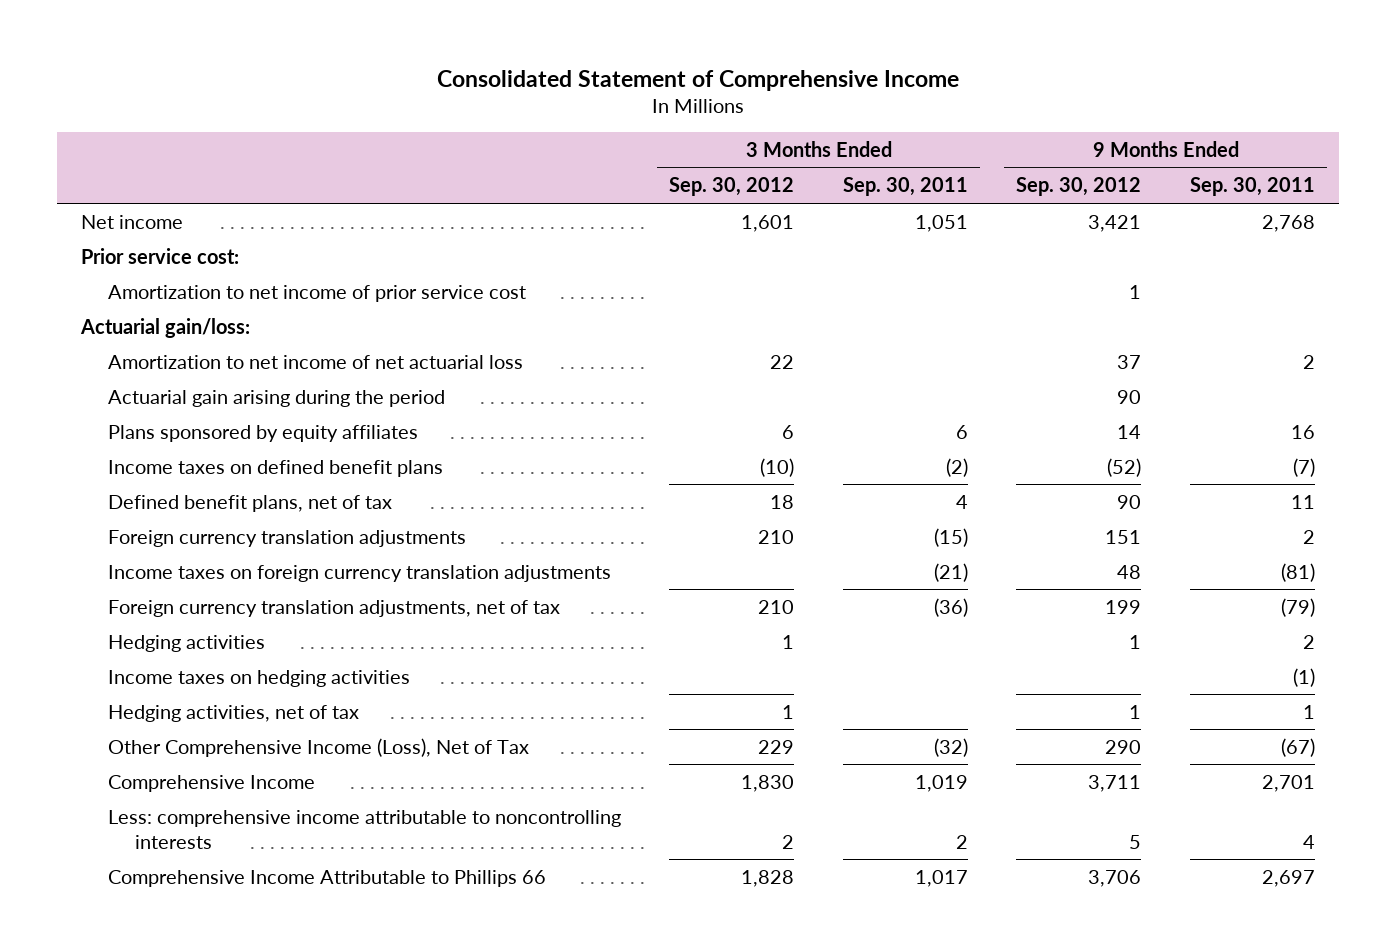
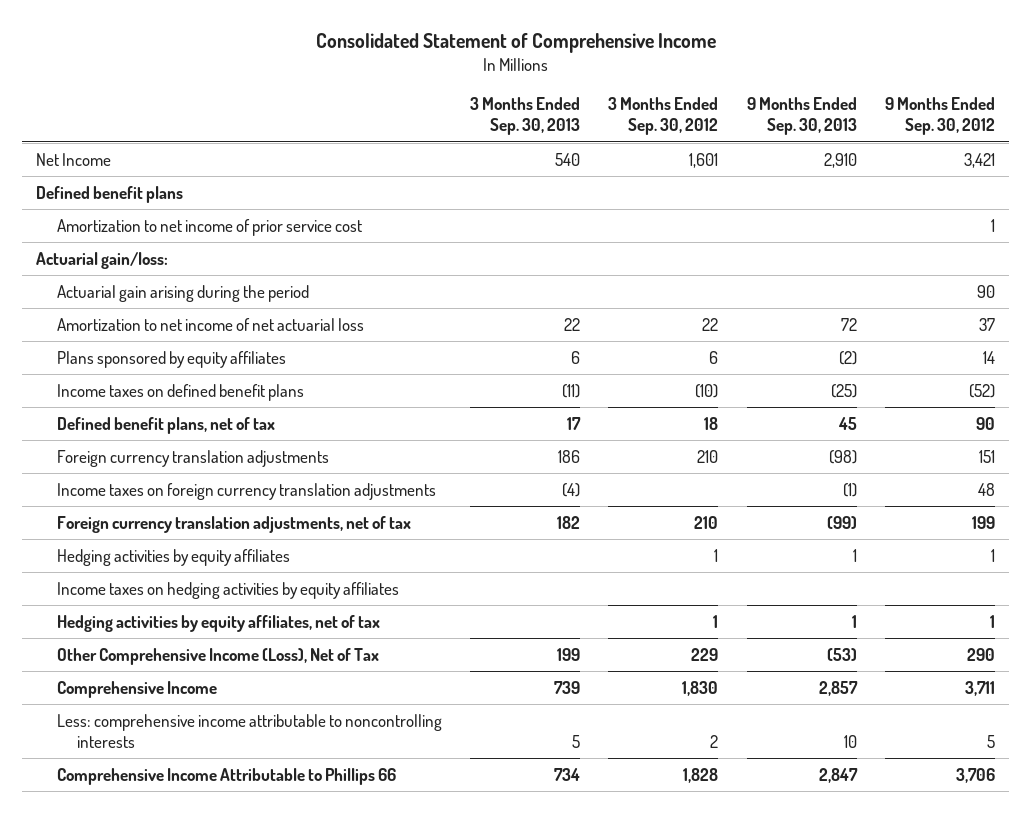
[842,177,968,197] Sep. 30, 2011 -> none
[1190,177,1316,197] Sep. 30, 2011 -> none
none -> [469,97,580,136] 3 Months Ended Sep. 30, 2013
none -> [746,97,857,136] 9 Months Ended Sep. 30, 2013
[80,247,239,264] Prior service cost: -> none
[80,214,183,229] Net income -> [36,152,112,166] Net Income
none -> [36,185,184,203] Defined benefit plans
[107,354,523,369] Amortization to net income of net actuarial loss -> [56,317,364,331] Amortization to net income of net actuarial loss
[107,634,265,652] Hedging activities -> [56,548,290,566] Hedging activities by equity affiliates
[107,669,410,687] Income taxes on hedging activities -> [56,581,399,599] Income taxes on hedging activities by equity affiliates
[107,704,359,722] Hedging activities, net of tax -> [56,614,380,632] Hedging activities by equity affiliates, net of tax

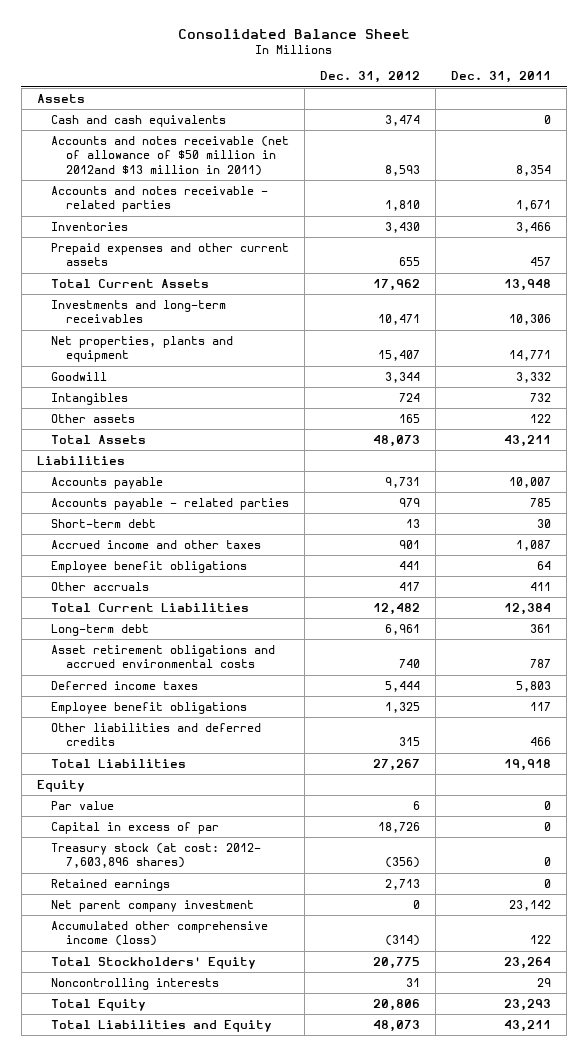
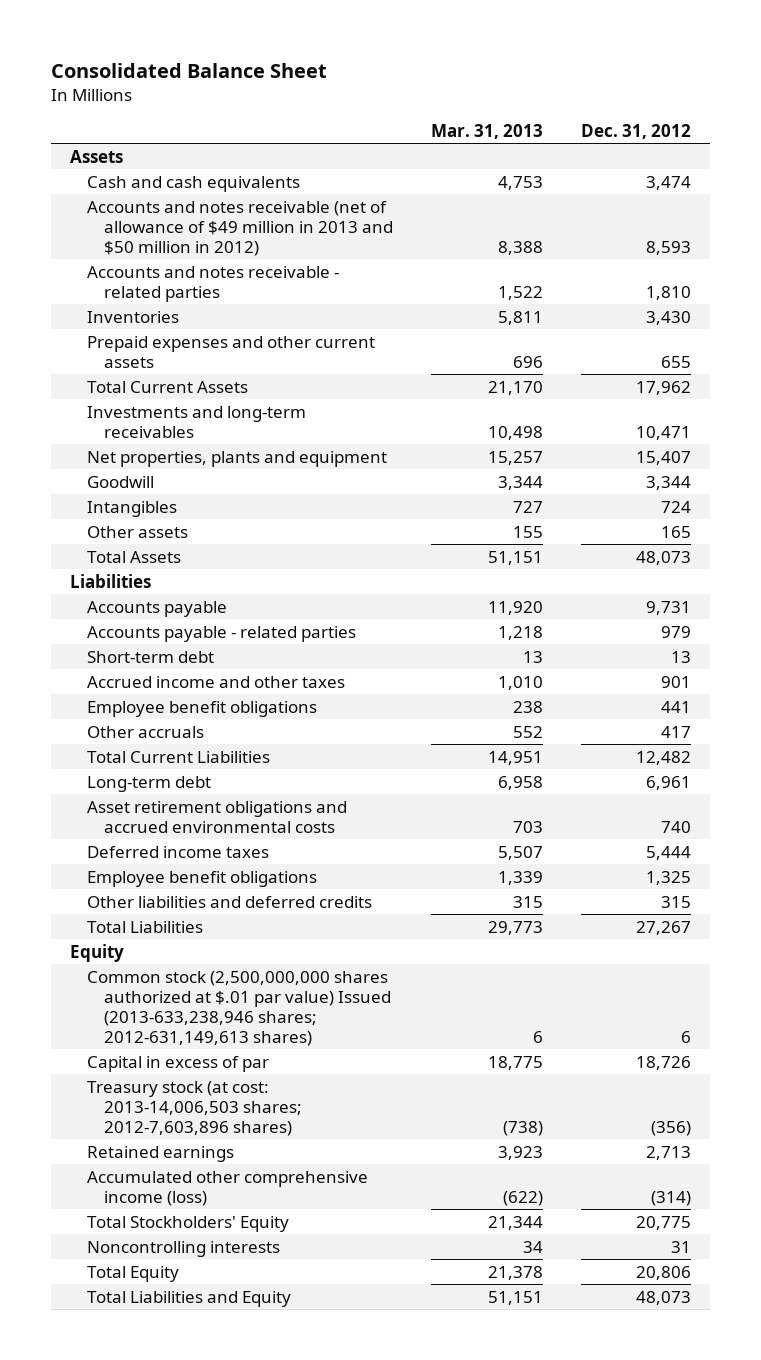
[451,71,552,84] Dec. 31, 2011 -> none
none -> [430,123,543,139] Mar. 31, 2013
[51,135,290,176] Accounts and notes receivable (net of allowance of $50 million in 2012and $13 million in 2011) -> [86,200,394,256] Accounts and notes receivable (net of allowance of $49 million in 2013 and $50 million in 2012)
[51,800,115,810] Par value -> [86,970,392,1046] Common stock (2,500,000,000 shares authorized at $.01 par value) Issued (2013-633,238,946 shares; 2012-631,149,613 shares)
[51,842,262,869] Treasury stock (at cost: 2012- 7,603,896 shares) -> [86,1080,303,1136] Treasury stock (at cost: 2013-14,006,503 shares; 2012-7,603,896 shares)
[51,899,255,912] Net parent company investment -> none

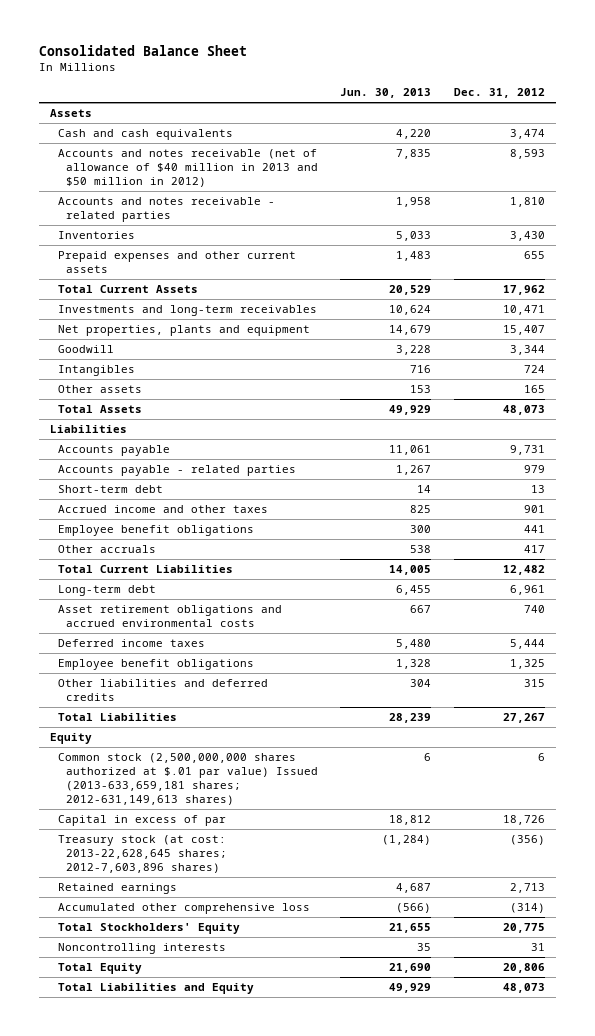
[430,123,543,139] Mar. 31, 2013 -> none
none -> [340,88,432,99] Jun. 30, 2013
[86,200,394,256] Accounts and notes receivable (net of allowance of $49 million in 2013 and $50 million in 2012) -> [57,149,318,187] Accounts and notes receivable (net of allowance of $40 million in 2013 and $50 million in 2012)
[86,970,392,1046] Common stock (2,500,000,000 shares authorized at $.01 par value) Issued (2013-633,238,946 shares; 2012-631,149,613 shares) -> [57,753,318,805] Common stock (2,500,000,000 shares authorized at $.01 par value) Issued (2013-633,659,181 shares; 2012-631,149,613 shares)
[86,1080,303,1136] Treasury stock (at cost: 2013-14,006,503 shares; 2012-7,603,896 shares) -> [57,835,227,873] Treasury stock (at cost: 2013-22,628,645 shares; 2012-7,603,896 shares)
[86,1170,368,1206] Accumulated other comprehensive income (loss) -> [57,903,310,915] Accumulated other comprehensive loss

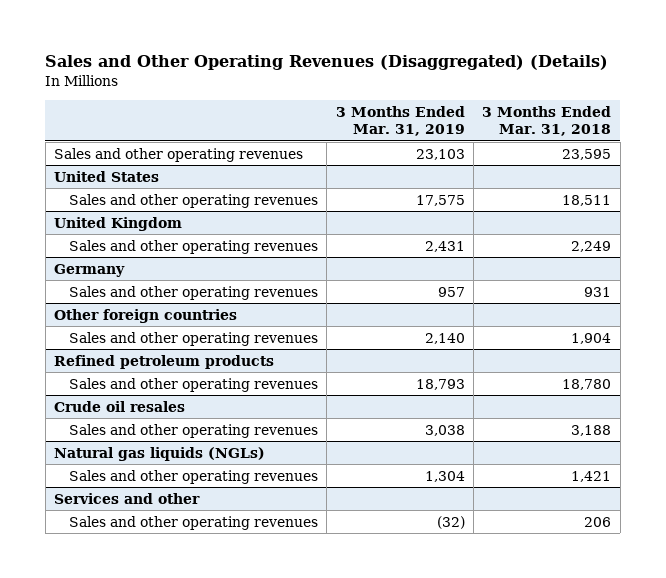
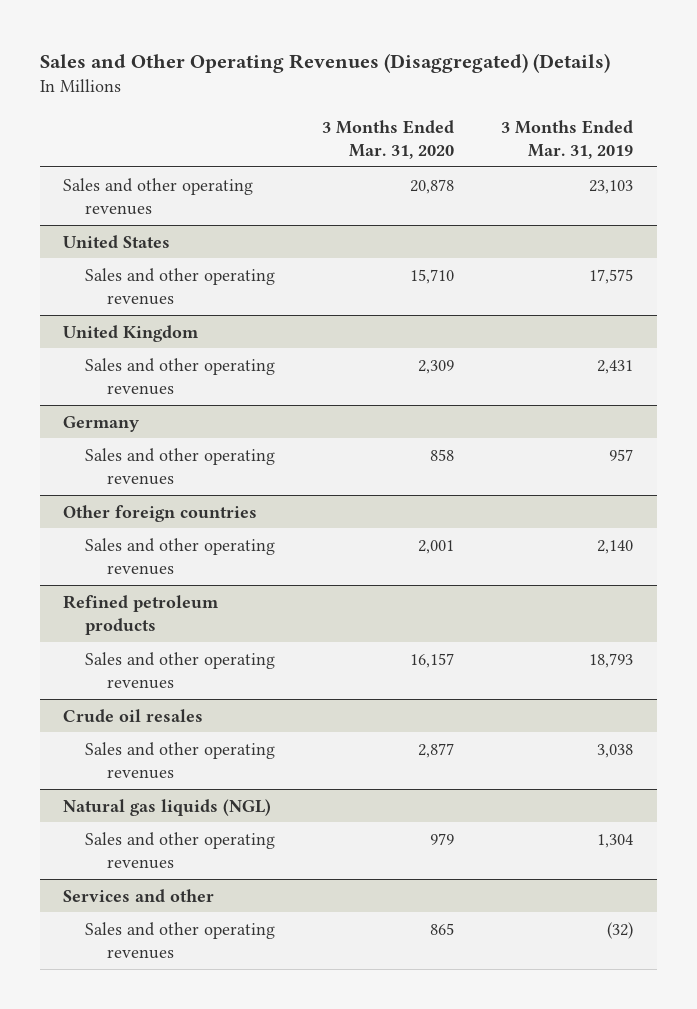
[482,106,612,137] 3 Months Ended Mar. 31, 2018 -> none
none -> [322,119,455,160] 3 Months Ended Mar. 31, 2020
[54,446,266,461] Natural gas liquids (NGLs) -> [63,798,272,816] Natural gas liquids (NGL)

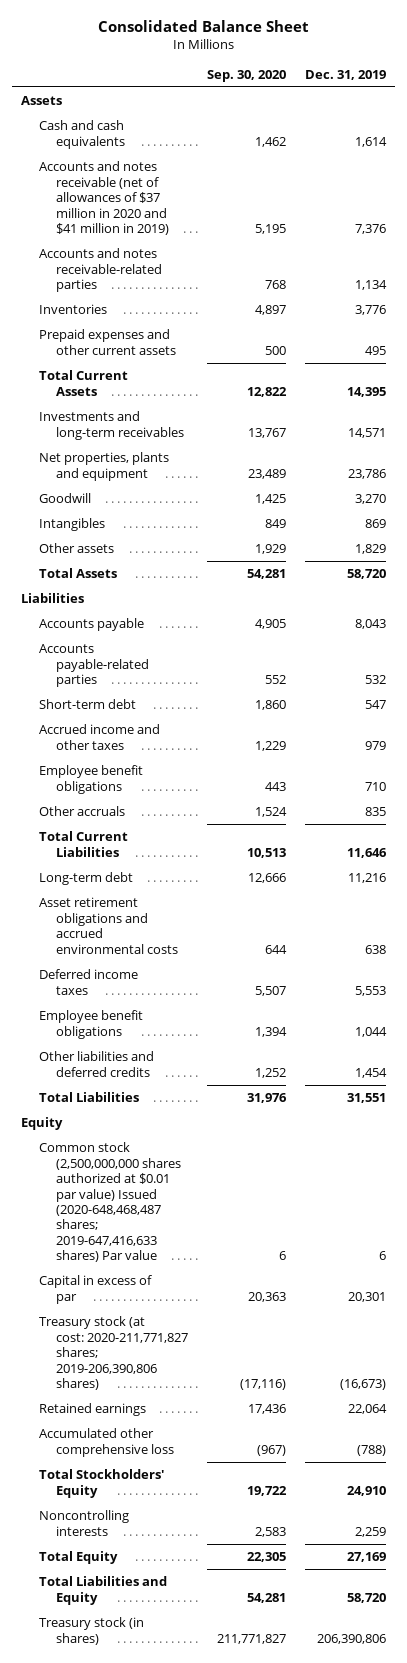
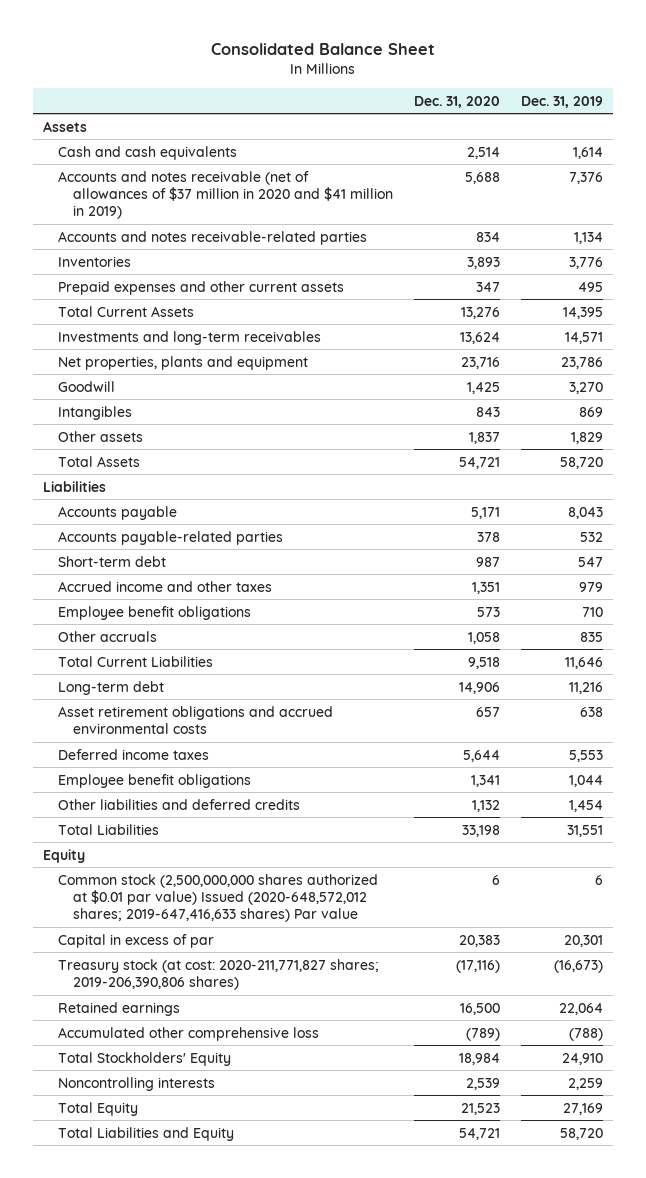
[207,69,287,82] Sep. 30, 2020 -> none
none -> [414,95,501,108] Dec. 31, 2020
[38,1142,182,1263] Common stock (2,500,000,000 shares authorized at $0.01 par value) Issued (2020-648,468,487 shares; 2019-647,416,633 shares) Par value -> [58,873,379,923] Common stock (2,500,000,000 shares authorized at $0.01 par value) Issued (2020-648,572,012 shares; 2019-647,416,633 shares) Par value
[38,1617,144,1645] Treasury stock (in shares) -> none

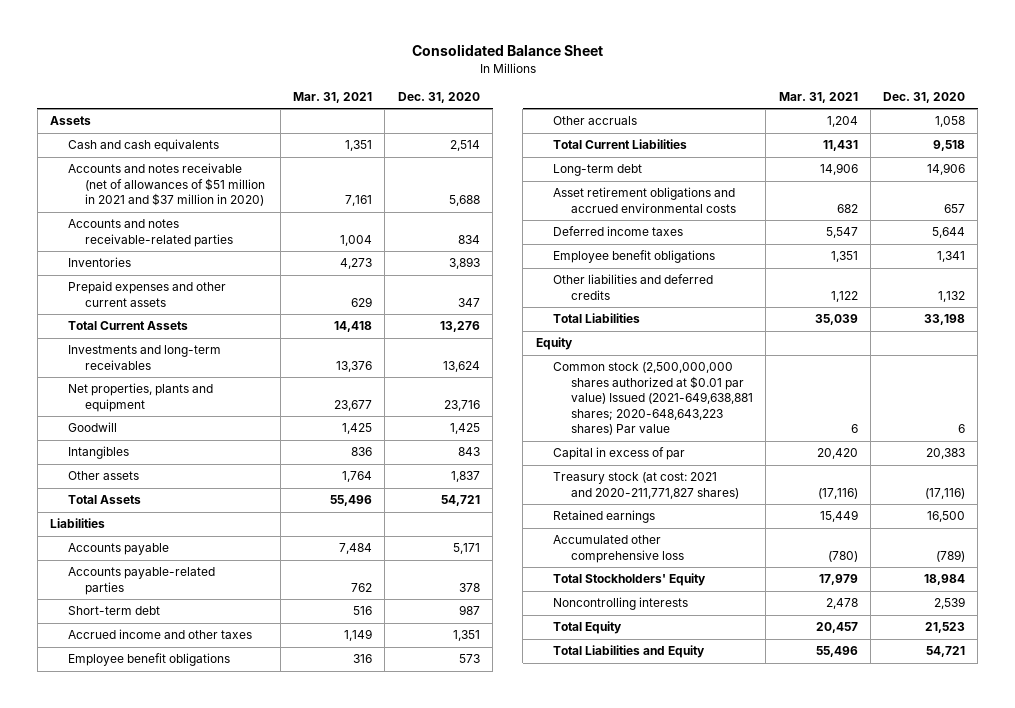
[520,95,603,108] Dec. 31, 2019 -> none
none -> [293,91,373,103] Mar. 31, 2021
[58,170,394,220] Accounts and notes receivable (net of allowances of $37 million in 2020 and $41 million in 2019) -> [67,163,266,207] Accounts and notes receivable (net of allowances of $51 million in 2021 and $37 million in 2020)
[58,873,379,923] Common stock (2,500,000,000 shares authorized at $0.01 par value) Issued (2020-648,572,012 shares; 2019-647,416,633 shares) Par value -> [553,362,753,436] Common stock (2,500,000,000 shares authorized at $0.01 par value) Issued (2021-649,638,881 shares; 2020-648,643,223 shares) Par value
[58,958,380,991] Treasury stock (at cost: 2020-211,771,827 shares; 2019-206,390,806 shares) -> [553,472,739,499] Treasury stock (at cost: 2021 and 2020-211,771,827 shares)

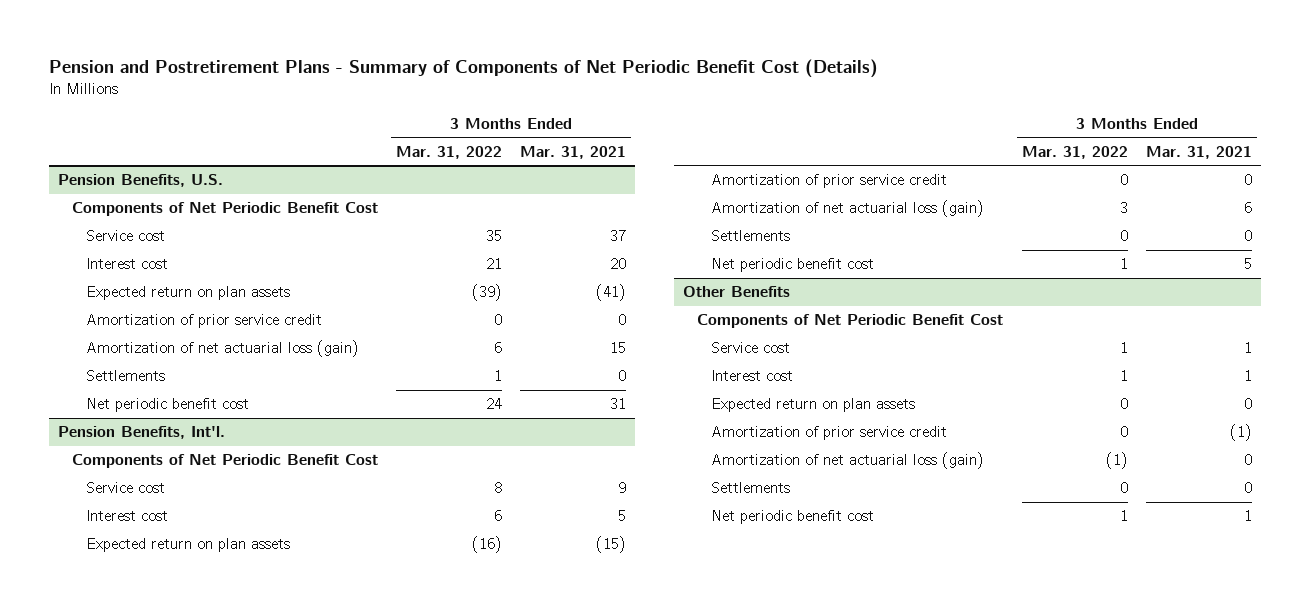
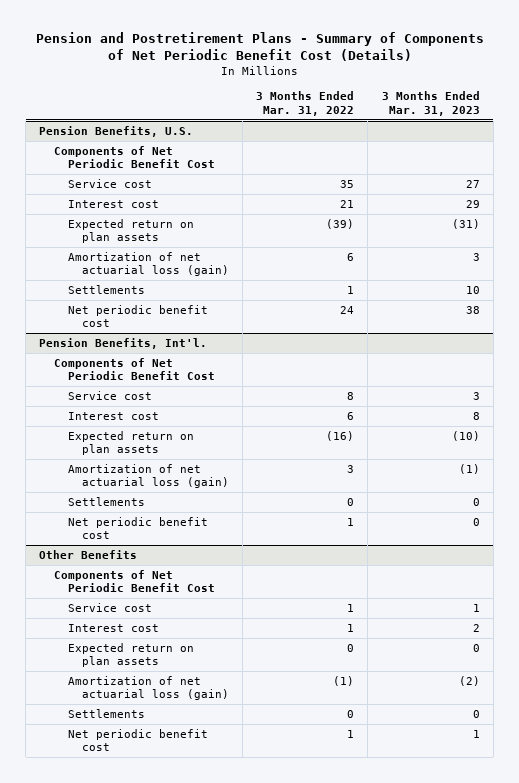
[520,145,627,159] Mar. 31, 2021 -> none
none -> [381,91,480,116] 3 Months Ended Mar. 31, 2023
[85,314,322,329] Amortization of prior service credit -> none
[711,174,948,189] Amortization of prior service credit -> none
[711,426,948,441] Amortization of prior service credit -> none

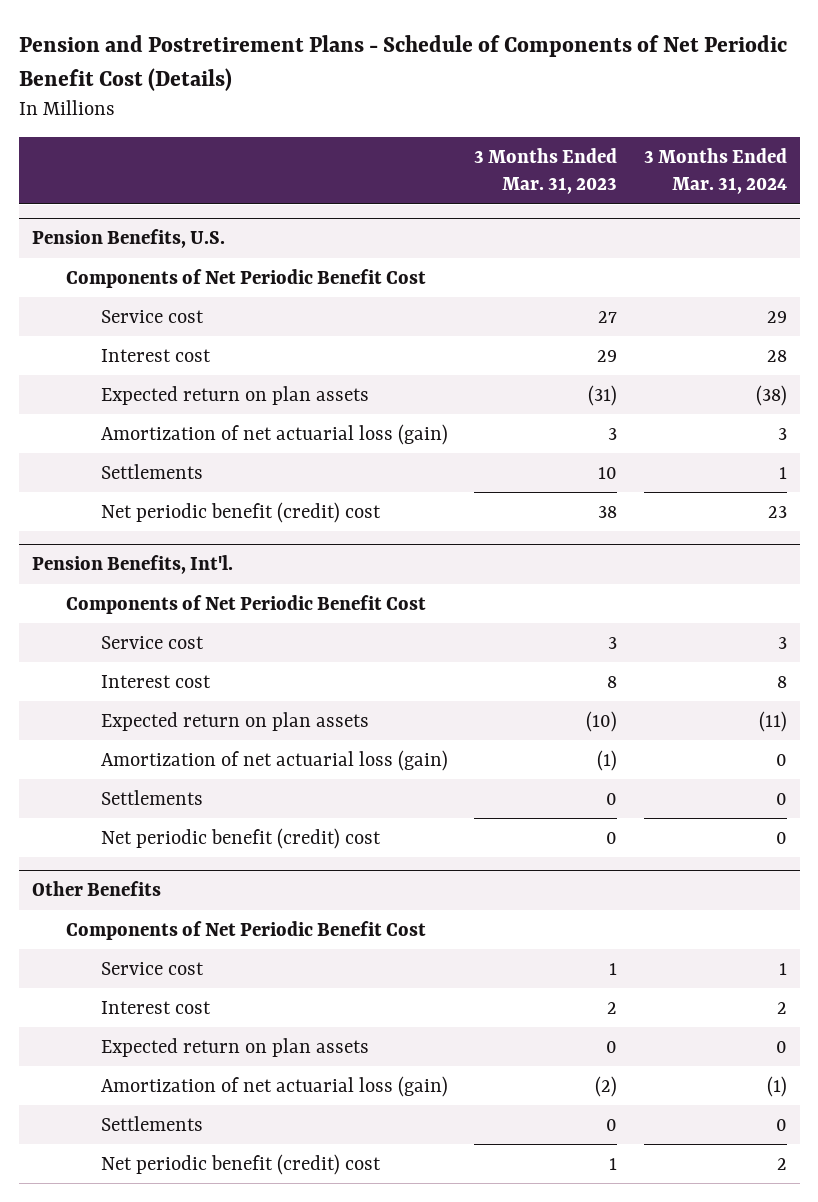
[35,31,484,62] Pension and Postretirement Plans - Summary of Components of Net Periodic Benefit Cost (Details) -> [18,35,787,92] Pension and Postretirement Plans - Schedule of Components of Net Periodic Benefit Cost (Details)
[256,91,355,116] 3 Months Ended Mar. 31, 2022 -> none
none -> [643,147,787,195] 3 Months Ended Mar. 31, 2024
[67,304,208,328] Net periodic benefit cost -> [100,501,381,523] Net periodic benefit (credit) cost
[67,516,208,540] Net periodic benefit cost -> [100,827,381,849] Net periodic benefit (credit) cost
[67,728,208,752] Net periodic benefit cost -> [100,1153,381,1175] Net periodic benefit (credit) cost

